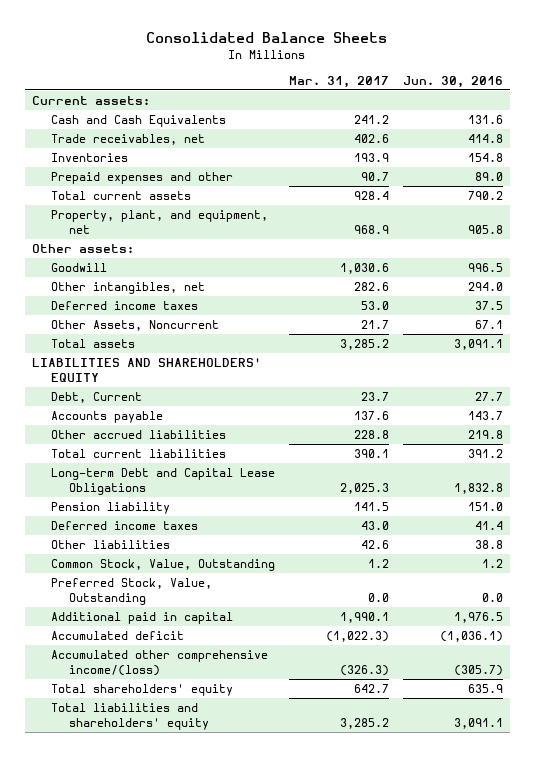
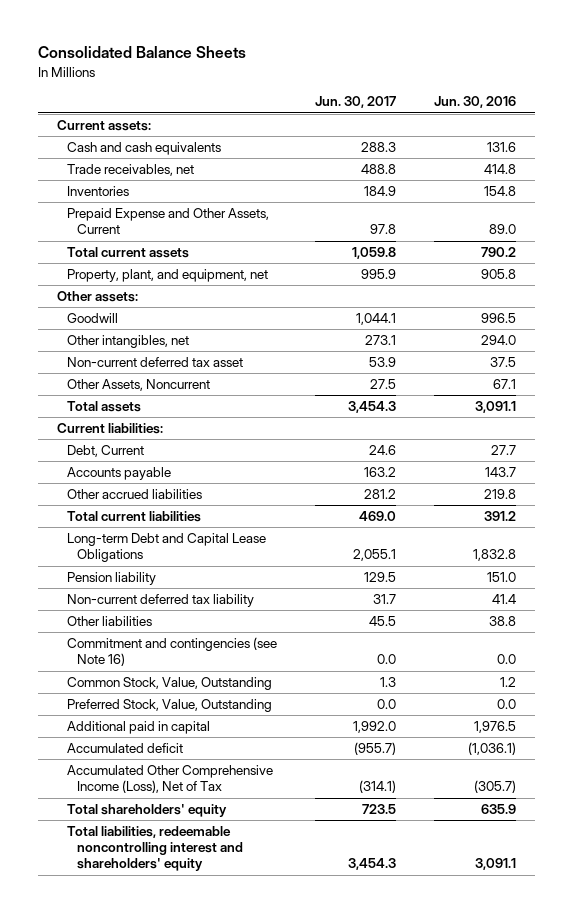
[288,75,389,88] Mar. 31, 2017 -> none
none -> [314,96,396,109] Jun. 30, 2017
[50,114,226,127] Cash and Cash Equivalents -> [66,142,221,156] Cash and cash equivalents
[50,171,233,184] Prepaid expenses and other -> [66,208,269,235] Prepaid Expense and Other Assets, Current
[50,300,198,310] Deferred income taxes -> [66,357,243,368] Non-current deferred tax asset
[32,357,262,382] LIABILITIES AND SHAREHOLDERS' EQUITY -> none
none -> [56,423,163,435] Current liabilities:
[50,520,198,530] Deferred income taxes -> [66,594,254,608] Non-current deferred tax liability
none -> [66,637,277,667] Commitment and contingencies (see Note 16)
[50,649,268,676] Accumulated other comprehensive income/(loss) -> [66,765,273,794] Accumulated Other Comprehensive Income (Loss), Net of Tax
[50,702,210,730] Total liabilities and shareholders' equity -> [66,826,243,872] Total liabilities, redeemable noncontrolling interest and shareholders' equity

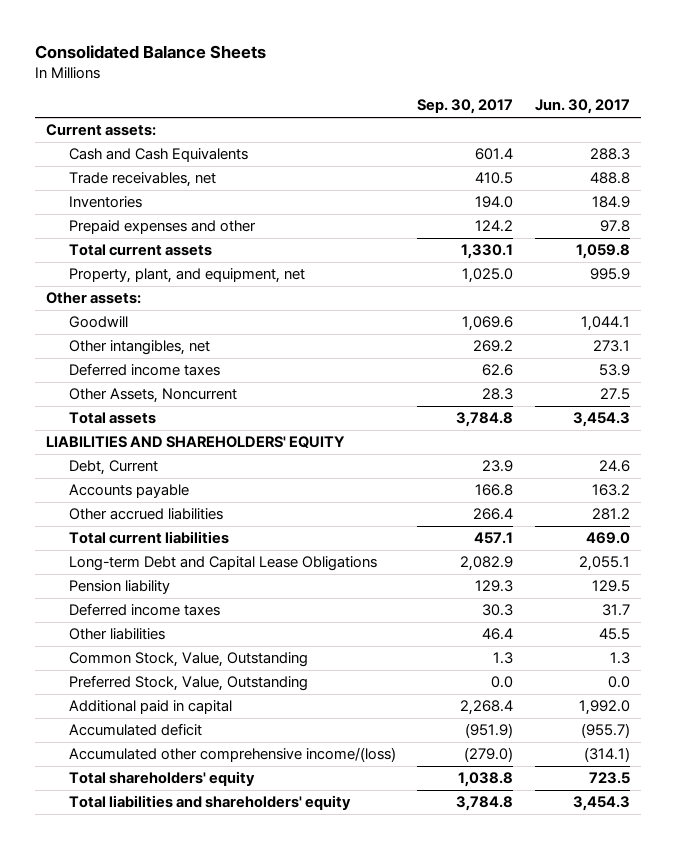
[433,96,516,109] Jun. 30, 2016 -> none
none -> [417,99,514,115] Sep. 30, 2017
[66,142,221,156] Cash and cash equivalents -> [68,148,248,163] Cash and Cash Equivalents
[66,208,269,235] Prepaid Expense and Other Assets, Current -> [68,220,256,235] Prepaid expenses and other
[66,357,243,368] Non-current deferred tax asset -> [68,363,220,377] Deferred income taxes
[56,423,163,435] Current liabilities: -> none
none -> [45,436,345,449] LIABILITIES AND SHAREHOLDERS' EQUITY
[66,594,254,608] Non-current deferred tax liability -> [68,603,220,617] Deferred income taxes
[66,637,277,667] Commitment and contingencies (see Note 16) -> none
[66,765,273,794] Accumulated Other Comprehensive Income (Loss), Net of Tax -> [68,747,396,763] Accumulated other comprehensive income/(loss)
[66,826,243,872] Total liabilities, redeemable noncontrolling interest and shareholders' equity -> [68,795,351,811] Total liabilities and shareholders' equity

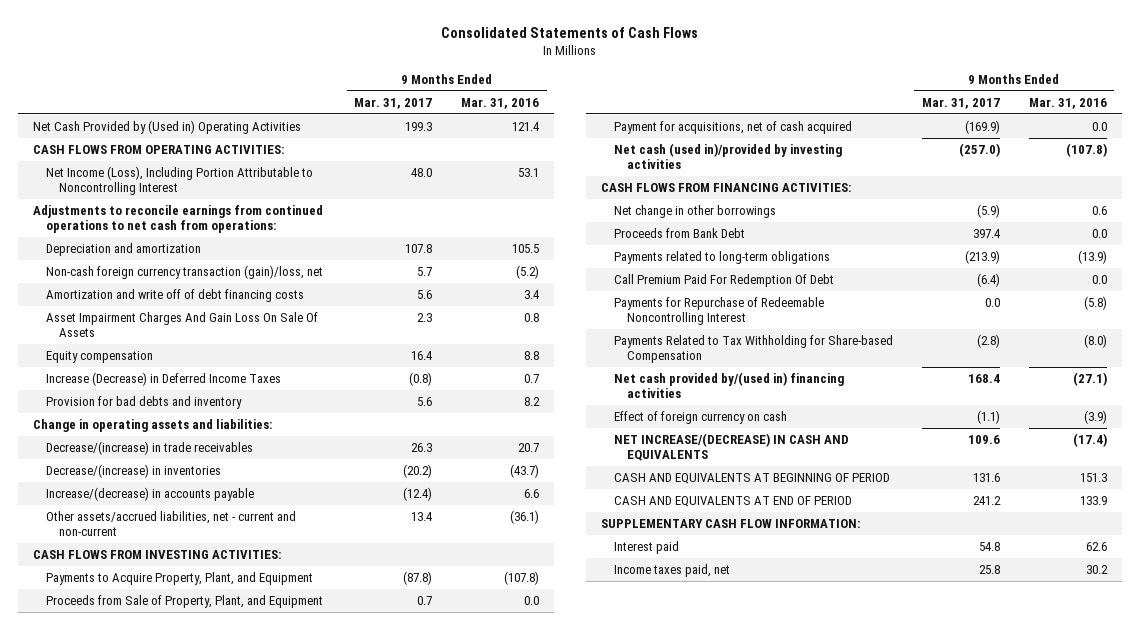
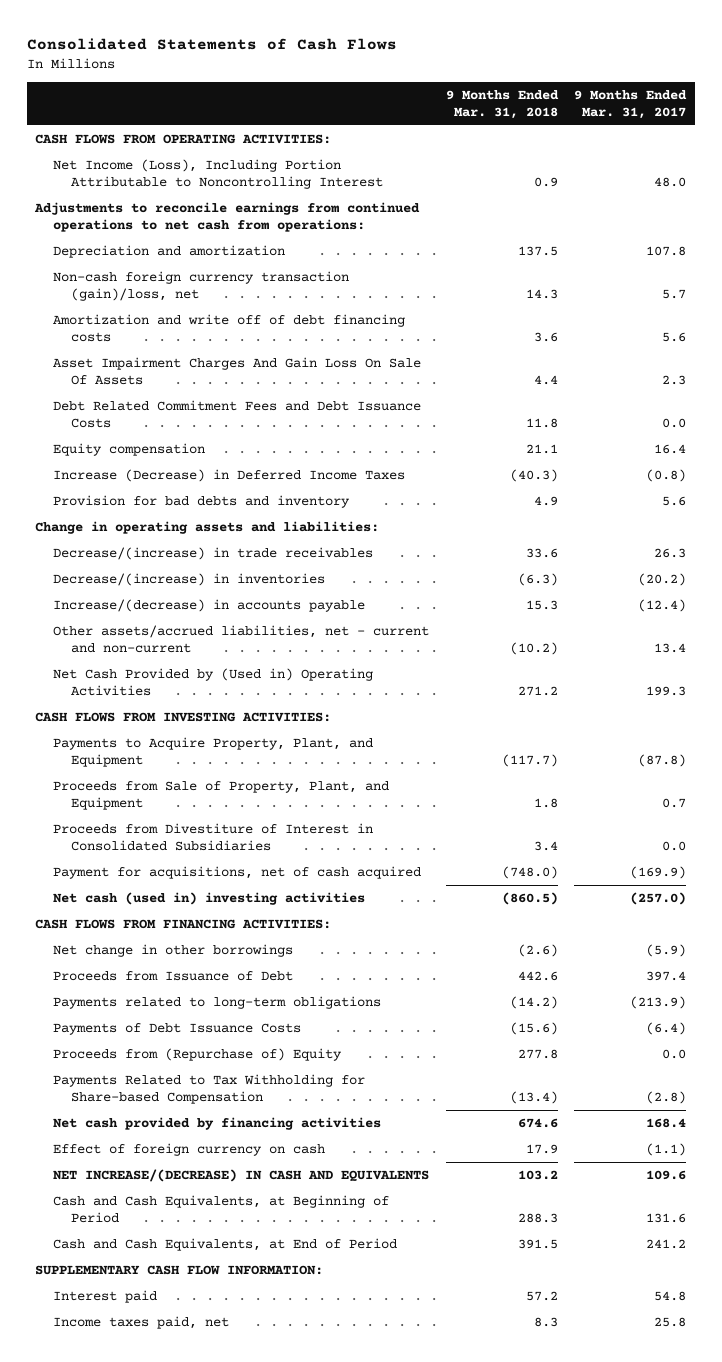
[461,97,540,109] Mar. 31, 2016 -> none
none -> [445,89,559,119] 9 Months Ended Mar. 31, 2018
none -> [53,400,422,429] Debt Related Commitment Fees and Debt Issuance Costs
[32,119,301,134] Net Cash Provided by (Used in) Operating Activities -> [53,668,374,697] Net Cash Provided by (Used in) Operating Activities
none -> [53,823,374,852] Proceeds from Divestiture of Interest in Consolidated Subsidiaries
[613,142,842,170] Net cash (used in)/provided by investing activities -> [53,892,366,906] Net cash (used in) investing activities
[613,227,745,238] Proceeds from Bank Debt -> [53,971,294,982] Proceeds from Issuance of Debt
[613,296,824,326] Payments for Repurchase of Redeemable Noncontrolling Interest -> none
[613,273,834,287] Call Premium Paid For Redemption Of Debt -> [53,1023,302,1036] Payments of Debt Issuance Costs
none -> [53,1048,343,1062] Proceeds from (Repurchase of) Equity
[613,371,844,399] Net cash provided by/(used in) financing activities -> [53,1117,382,1131] Net cash provided by financing activities
[613,472,890,484] CASH AND EQUIVALENTS AT BEGINNING OF PERIOD -> [53,1195,390,1224] Cash and Cash Equivalents, at Beginning of Period
[613,495,852,507] CASH AND EQUIVALENTS AT END OF PERIOD -> [53,1238,398,1252] Cash and Cash Equivalents, at End of Period

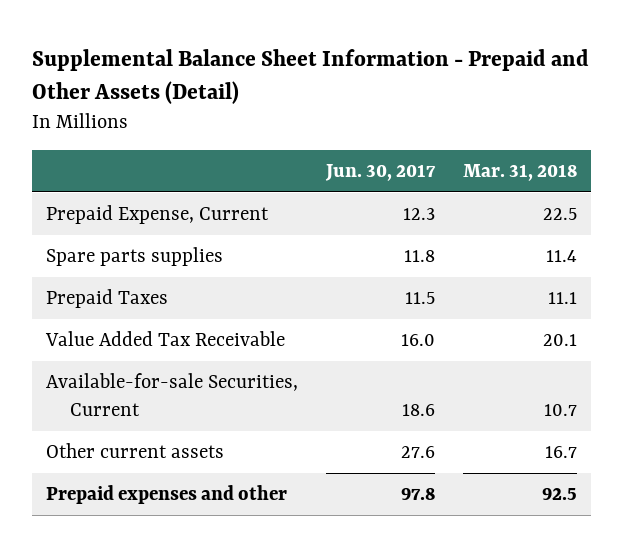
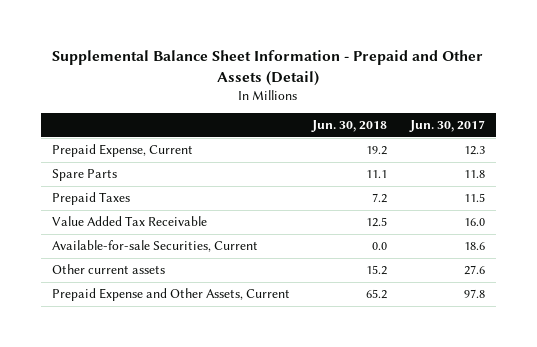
[463,164,578,182] Mar. 31, 2018 -> none
none -> [311,120,388,133] Jun. 30, 2018
[46,247,224,267] Spare parts supplies -> [51,169,117,182] Spare Parts
[46,485,288,505] Prepaid expenses and other -> [51,288,290,302] Prepaid Expense and Other Assets, Current

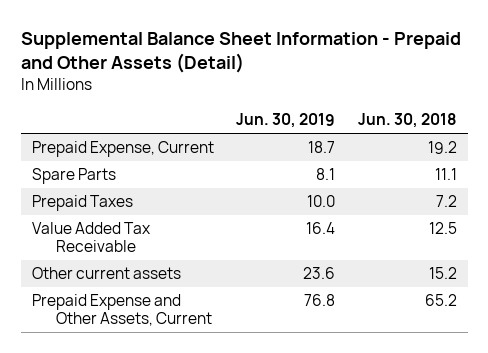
[408,120,485,133] Jun. 30, 2017 -> none
none -> [236,113,336,129] Jun. 30, 2019
[51,240,258,253] Available-for-sale Securities, Current -> none

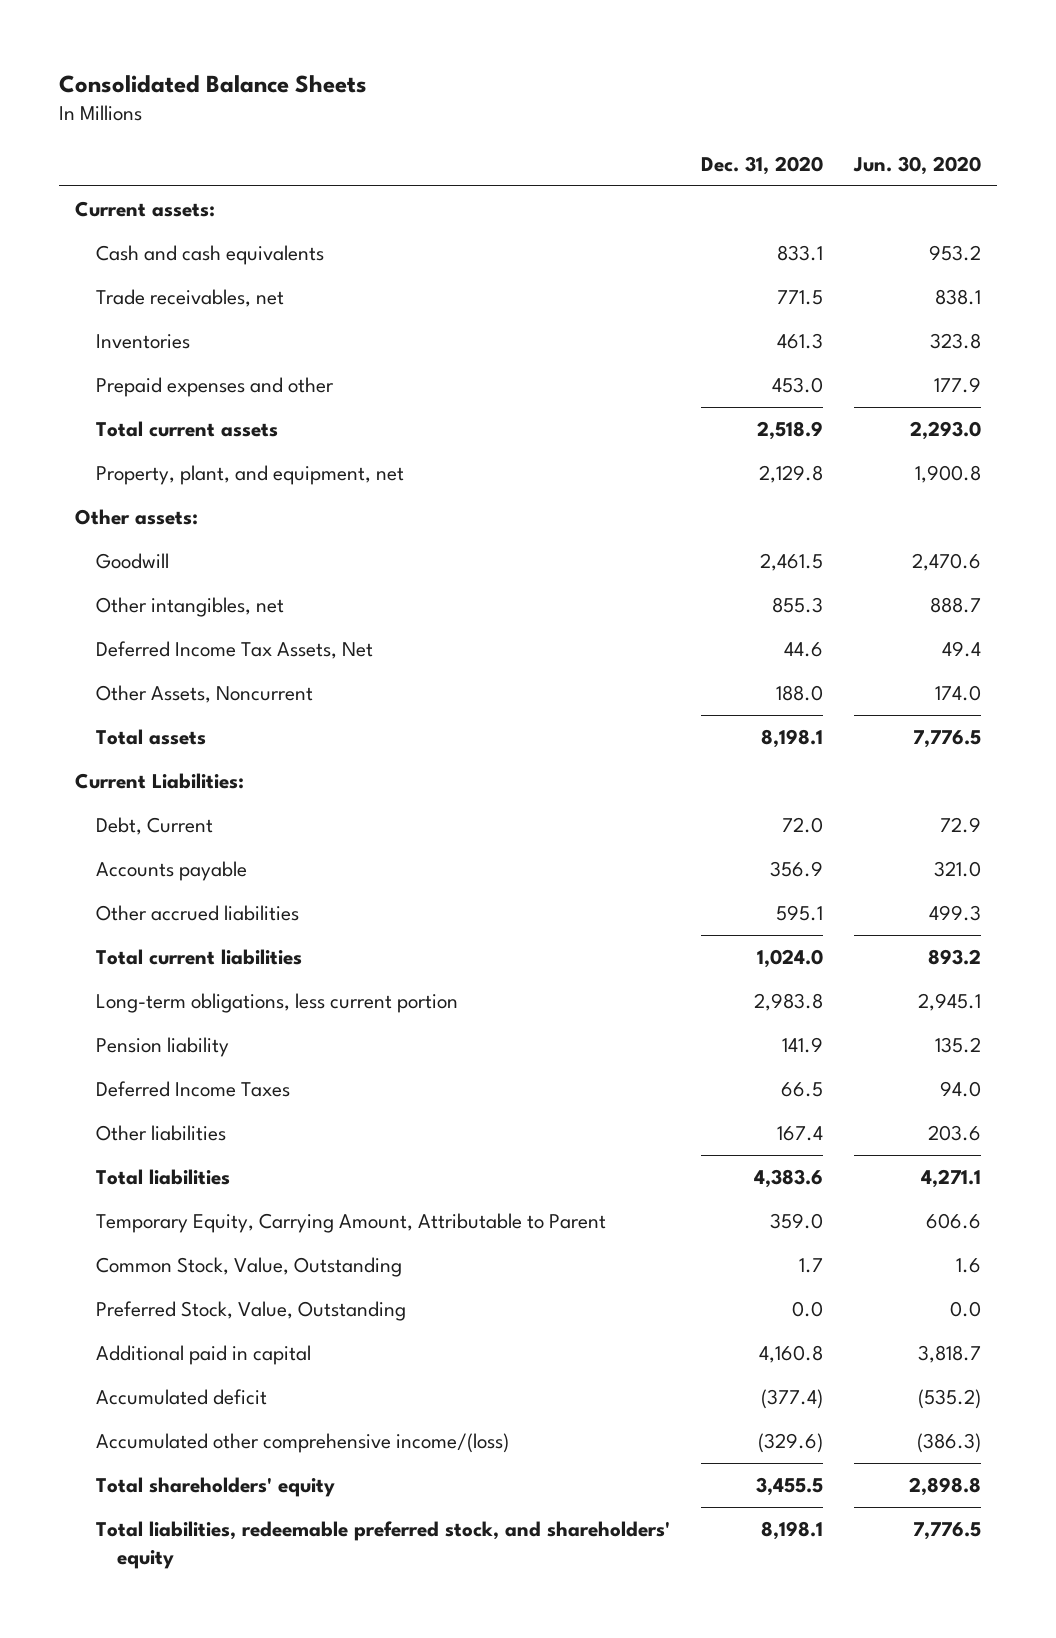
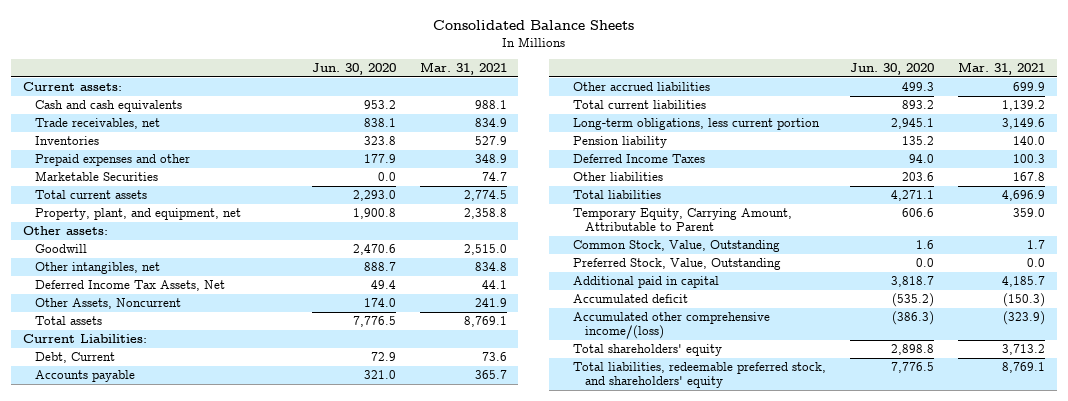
[701,155,824,175] Dec. 31, 2020 -> none
none -> [419,62,507,76] Mar. 31, 2021
none -> [34,171,158,182] Marketable Securities

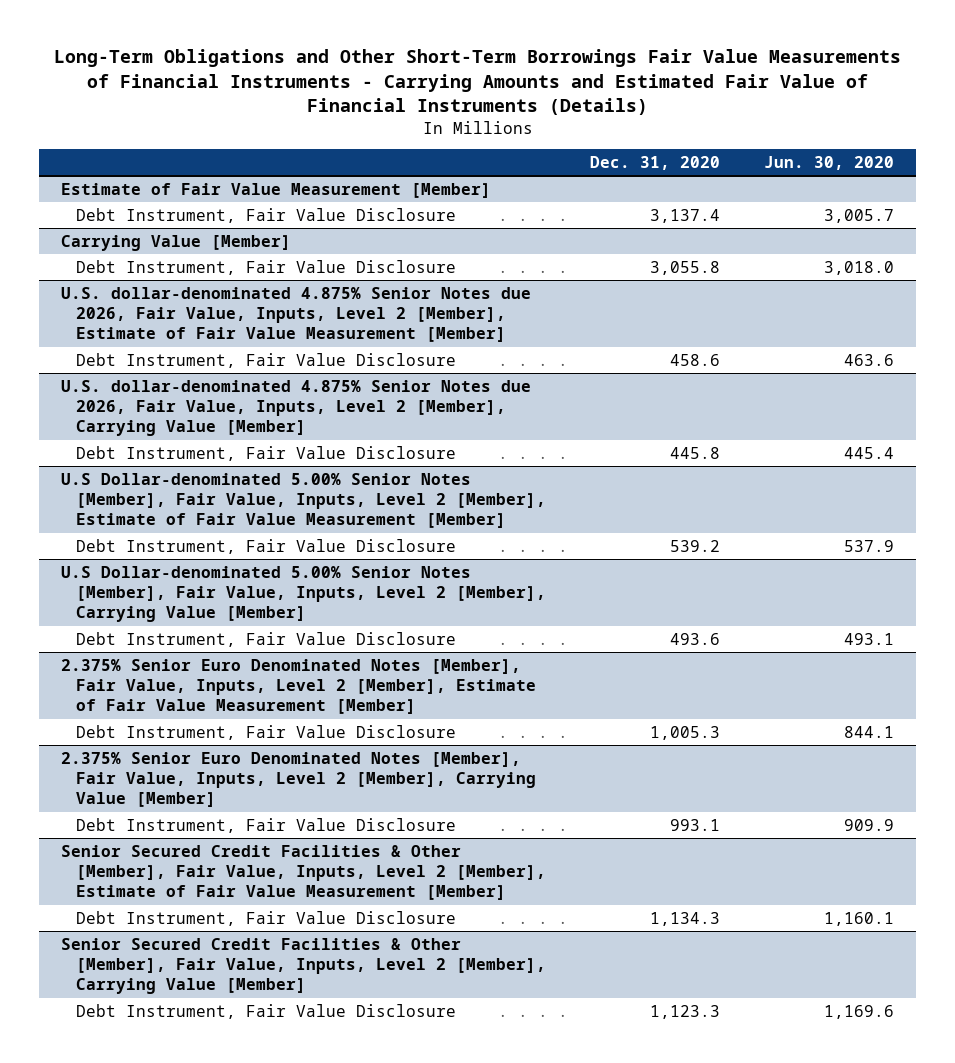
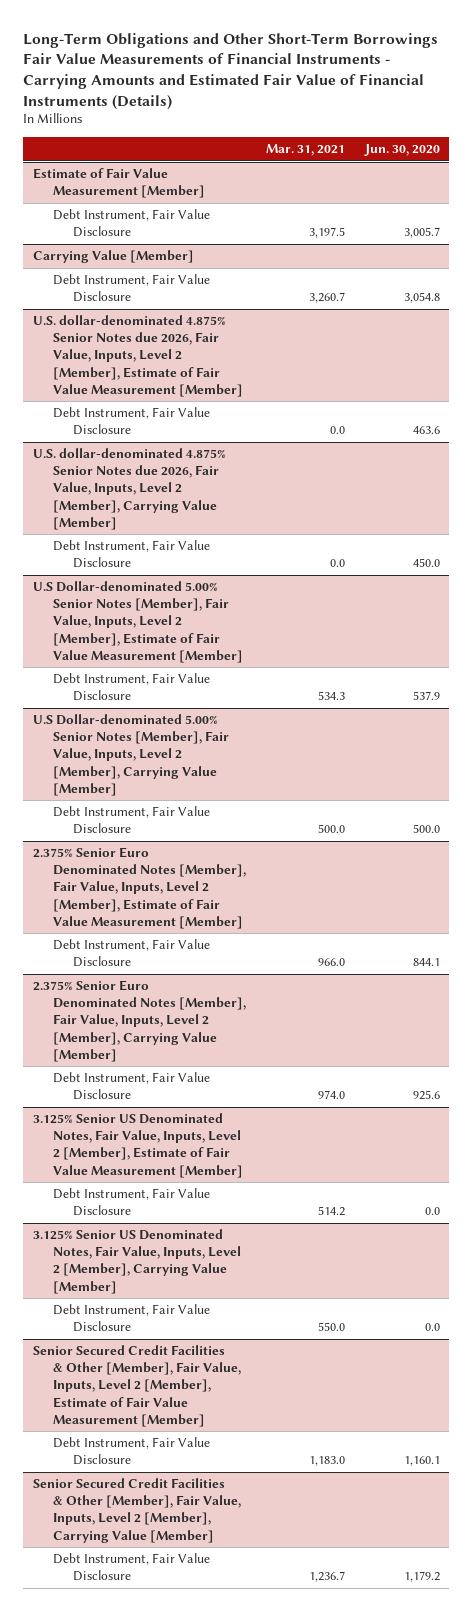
[590,156,721,171] Dec. 31, 2020 -> none
none -> [265,144,345,157] Mar. 31, 2021
[824,260,895,275] 3,018.0 -> [403,292,440,304] 3,054.8
[844,446,895,459] 445.4 -> [412,558,440,568] 450.0
[844,632,895,645] 493.1 -> [412,824,440,834] 500.0
[844,818,895,831] 909.9 -> [412,1090,440,1101] 925.6
none -> [32,1113,244,1178] 3.125% Senior US Denominated Notes, Fair Value, Inputs, Level 2 [Member], Estimate of Fair Value Measurement [Member]
none -> [53,1188,211,1217] Debt Instrument, Fair Value Disclosure
none -> [32,1229,242,1294] 3.125% Senior US Denominated Notes, Fair Value, Inputs, Level 2 [Member], Carrying Value [Member]
none -> [53,1304,211,1333] Debt Instrument, Fair Value Disclosure
[824,1004,895,1019] 1,169.6 -> [403,1571,440,1583] 1,179.2

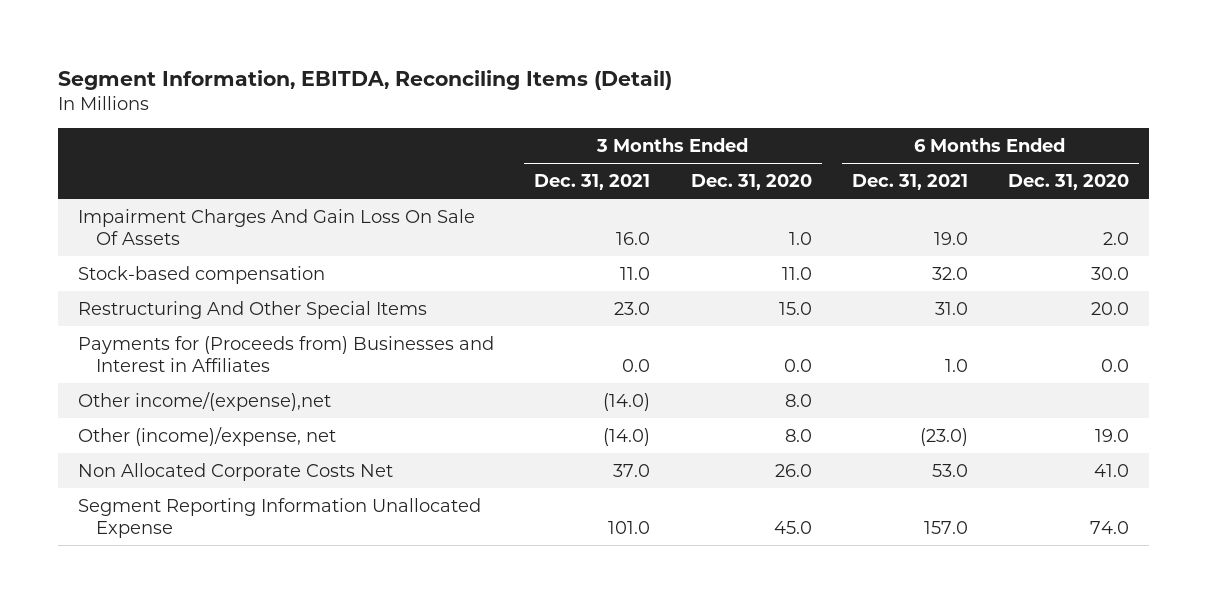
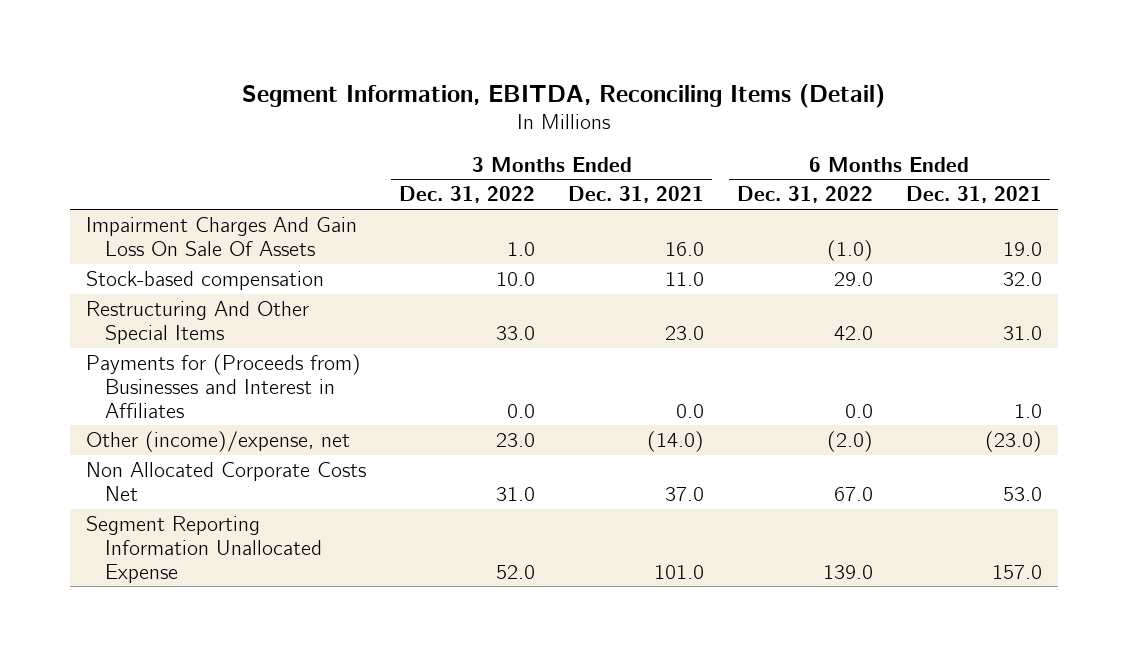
[690,174,812,191] Dec. 31, 2020 -> none
[1008,174,1130,191] Dec. 31, 2020 -> none
none -> [399,186,536,204] Dec. 31, 2022
none -> [737,186,874,204] Dec. 31, 2022
[77,391,331,411] Other income/(expense),net -> none

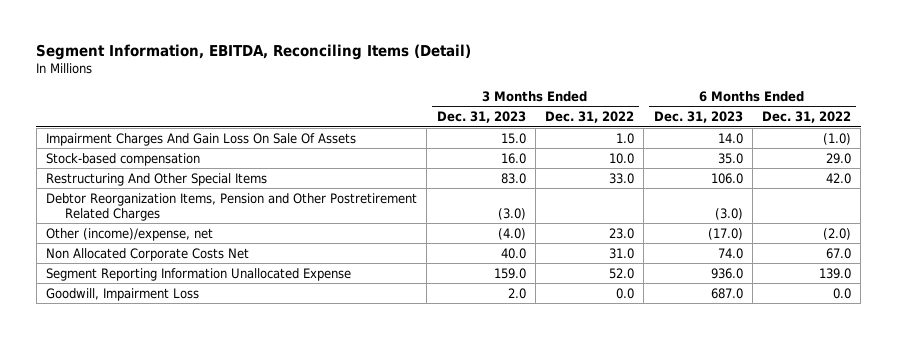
[568,186,705,204] Dec. 31, 2021 -> none
[905,186,1042,204] Dec. 31, 2021 -> none
none -> [436,111,526,124] Dec. 31, 2023
none -> [653,111,743,124] Dec. 31, 2023
[86,353,362,418] Payments for (Proceeds from) Businesses and Interest in Affiliates -> none
none -> [46,192,418,221] Debtor Reorganization Items, Pension and Other Postretirement Related Charges
none -> [46,287,200,301] Goodwill, Impairment Loss

